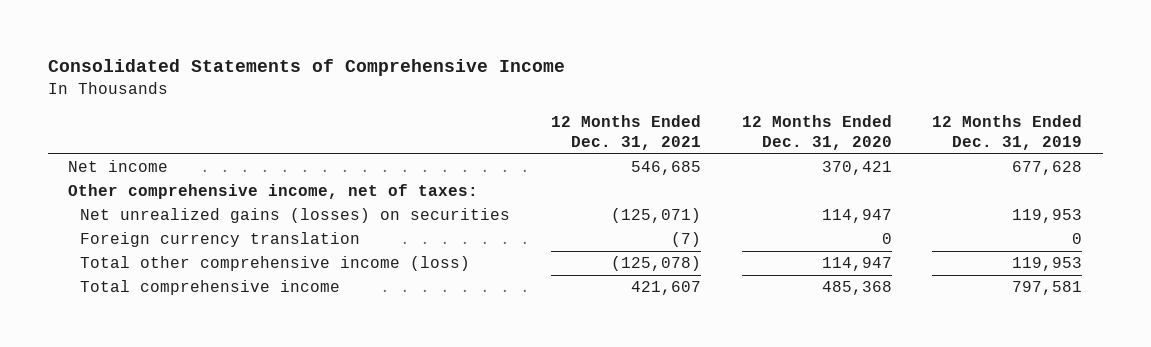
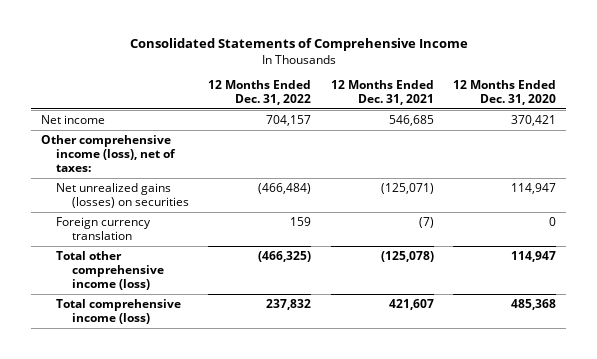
[932,114,1083,150] 12 Months Ended Dec. 31, 2019 -> none
none -> [208,80,312,105] 12 Months Ended Dec. 31, 2022
[68,184,479,200] Other comprehensive income, net of taxes: -> [40,134,177,172] Other comprehensive income (loss), net of taxes:
[79,280,340,296] Total comprehensive income -> [56,298,182,324] Total comprehensive income (loss)

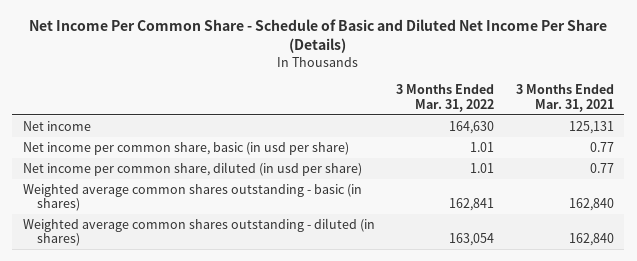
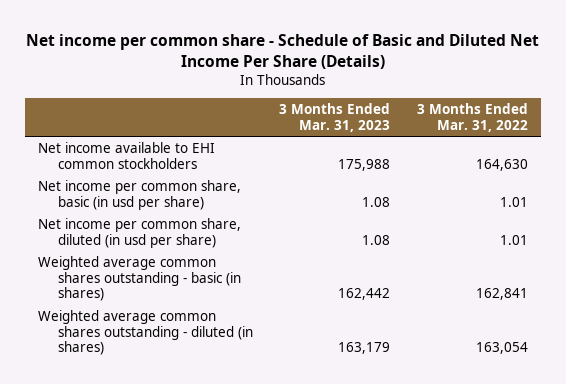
[29,19,608,54] Net Income Per Common Share - Schedule of Basic and Diluted Net Income Per Share (Details) -> [25,33,539,69] Net income per common share - Schedule of Basic and Diluted Net Income Per Share (Details)
[515,84,614,112] 3 Months Ended Mar. 31, 2021 -> none
none -> [279,103,391,132] 3 Months Ended Mar. 31, 2023
[22,120,91,131] Net income -> [38,142,216,169] Net income available to EHI common stockholders

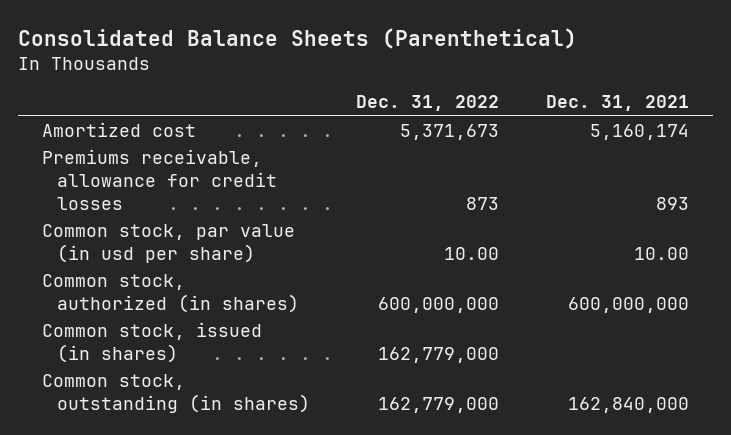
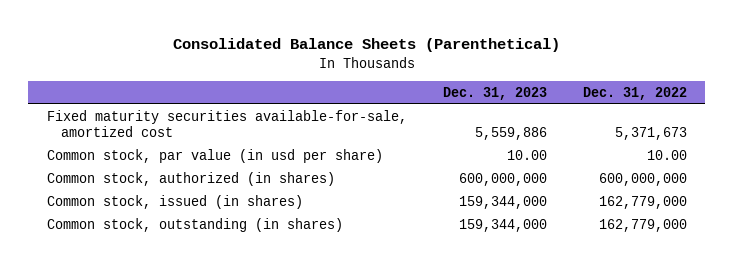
[546,95,690,112] Dec. 31, 2021 -> none
none -> [442,86,547,100] Dec. 31, 2023
[41,149,277,210] Premiums receivable, allowance for credit losses -> none
[41,122,196,138] Amortized cost -> [46,109,407,138] Fixed maturity securities available-for-sale, amortized cost

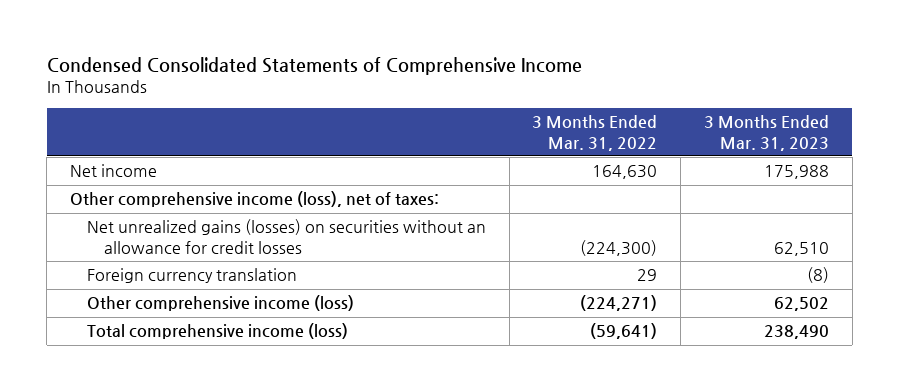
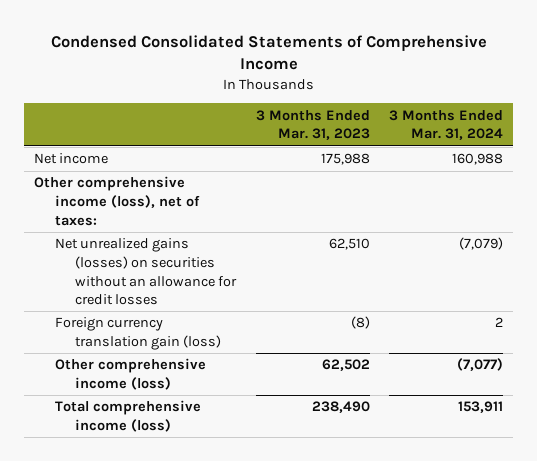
[532,115,658,151] 3 Months Ended Mar. 31, 2022 -> none
none -> [389,109,504,141] 3 Months Ended Mar. 31, 2024
[86,268,297,284] Foreign currency translation -> [54,317,222,350] Foreign currency translation gain (loss)

